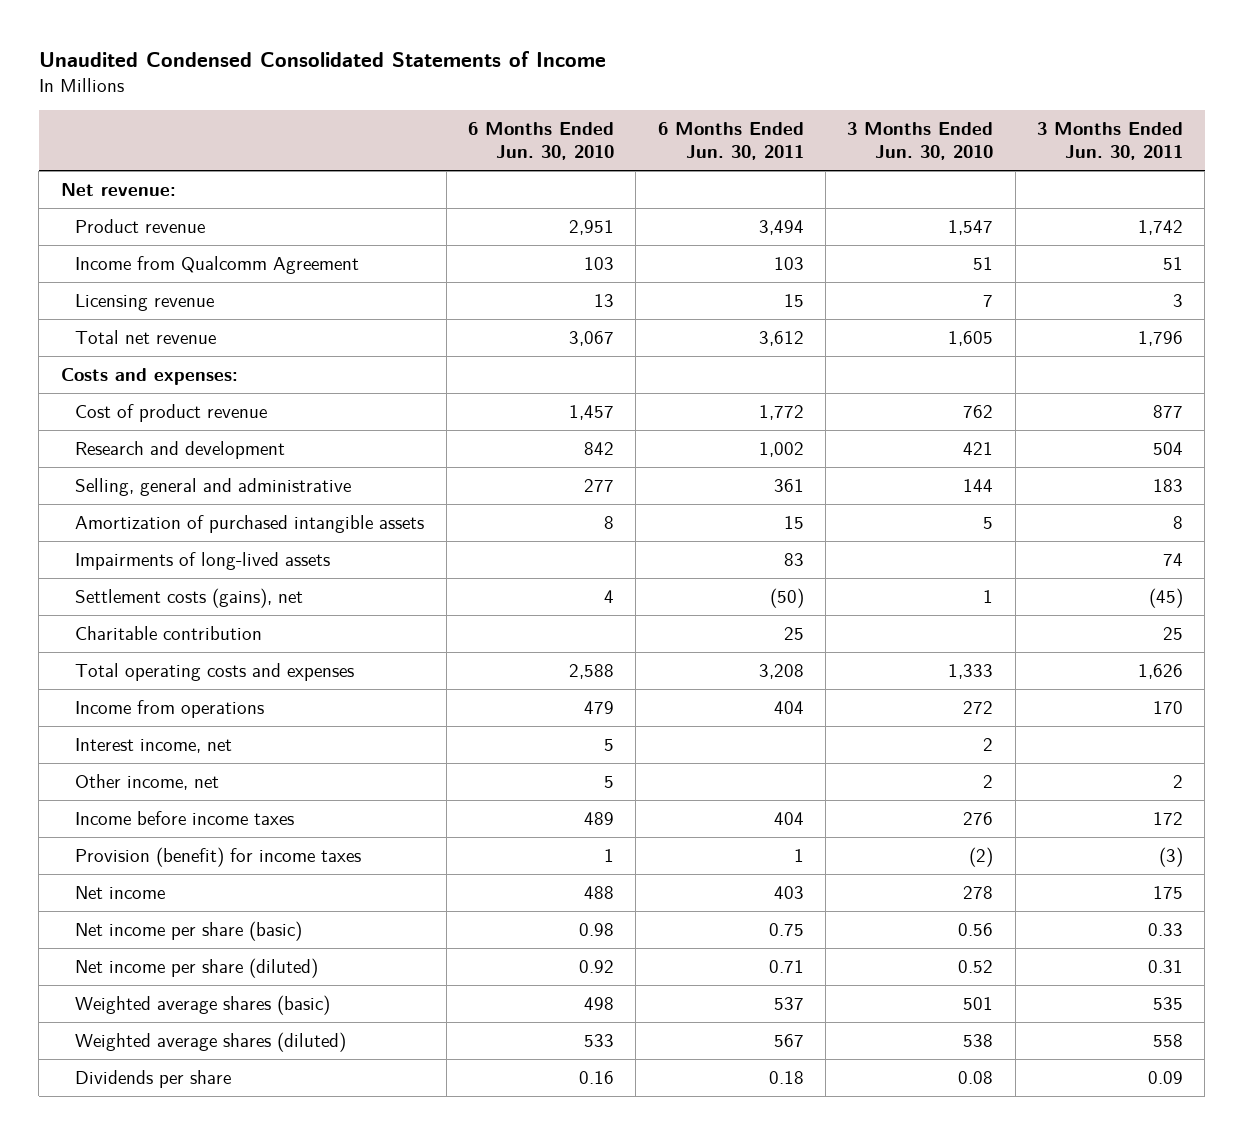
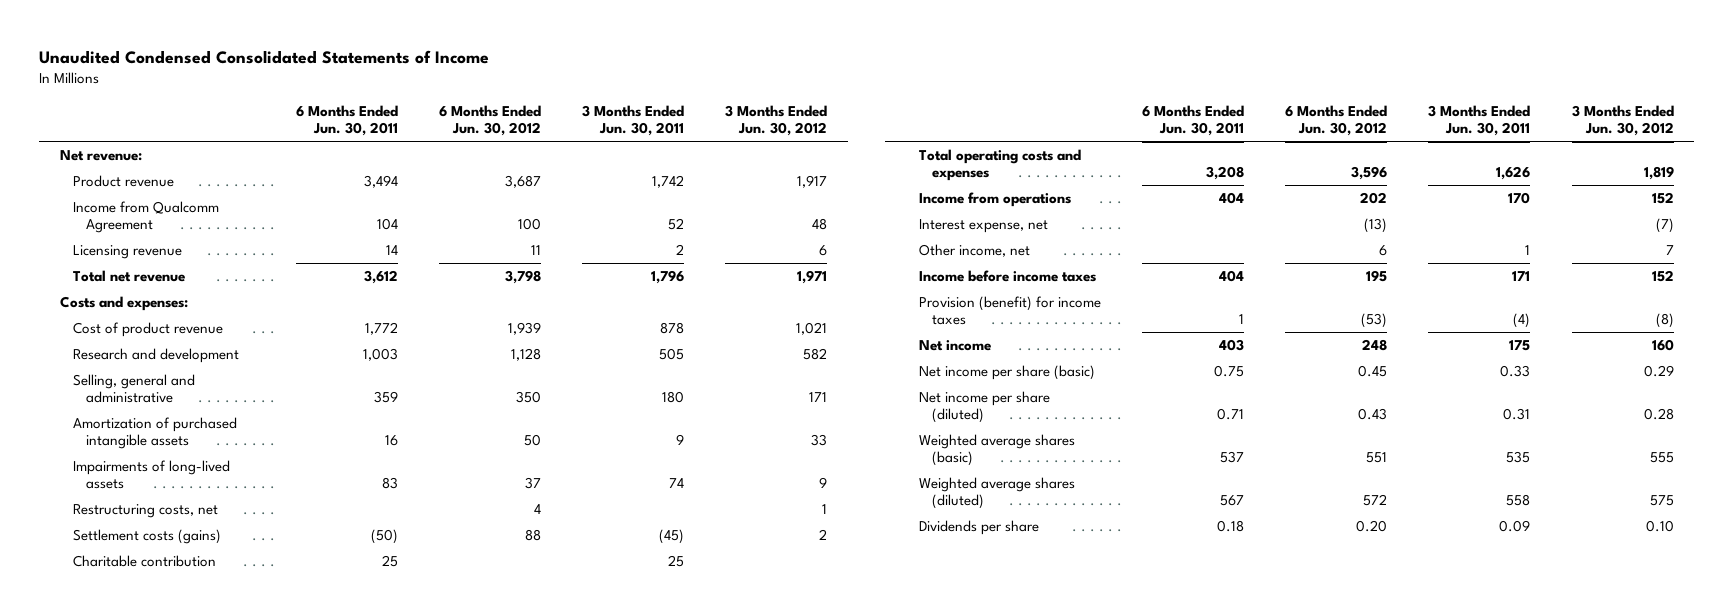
[467,122,614,161] 6 Months Ended Jun. 30, 2010 -> none
[847,122,994,161] 3 Months Ended Jun. 30, 2010 -> none
none -> [438,104,541,137] 6 Months Ended Jun. 30, 2012
none -> [725,104,828,137] 3 Months Ended Jun. 30, 2012
[773,256,804,270] 103 -> [376,218,398,231] 104
[1162,256,1183,270] 51 -> [668,218,685,231] 52
[783,293,804,307] 15 -> [385,244,398,255] 14
[1172,293,1183,307] 3 -> [676,243,685,255] 2
[1152,404,1183,418] 877 -> [660,321,685,334] 878
[758,441,804,457] 1,002 -> [362,347,398,361] 1,003
[1152,441,1183,455] 504 -> [659,347,685,360] 505
[773,478,804,492] 361 -> [373,391,398,404] 359
[1152,478,1183,492] 183 -> [662,391,685,404] 180
[783,515,804,529] 15 -> [384,435,398,447] 16
[1172,515,1183,529] 8 -> [676,434,685,446] 9
none -> [72,503,218,518] Restructuring costs, net
[75,587,304,608] Settlement costs (gains), net -> [72,528,221,544] Settlement costs (gains)
[75,737,233,753] Interest income, net -> [918,218,1048,233] Interest expense, net
[1172,774,1183,788] 2 -> [1525,244,1531,255] 1
[1152,811,1183,825] 172 -> [1512,270,1531,281] 171
[1158,846,1183,867] (3) -> [1513,313,1531,329] (4)

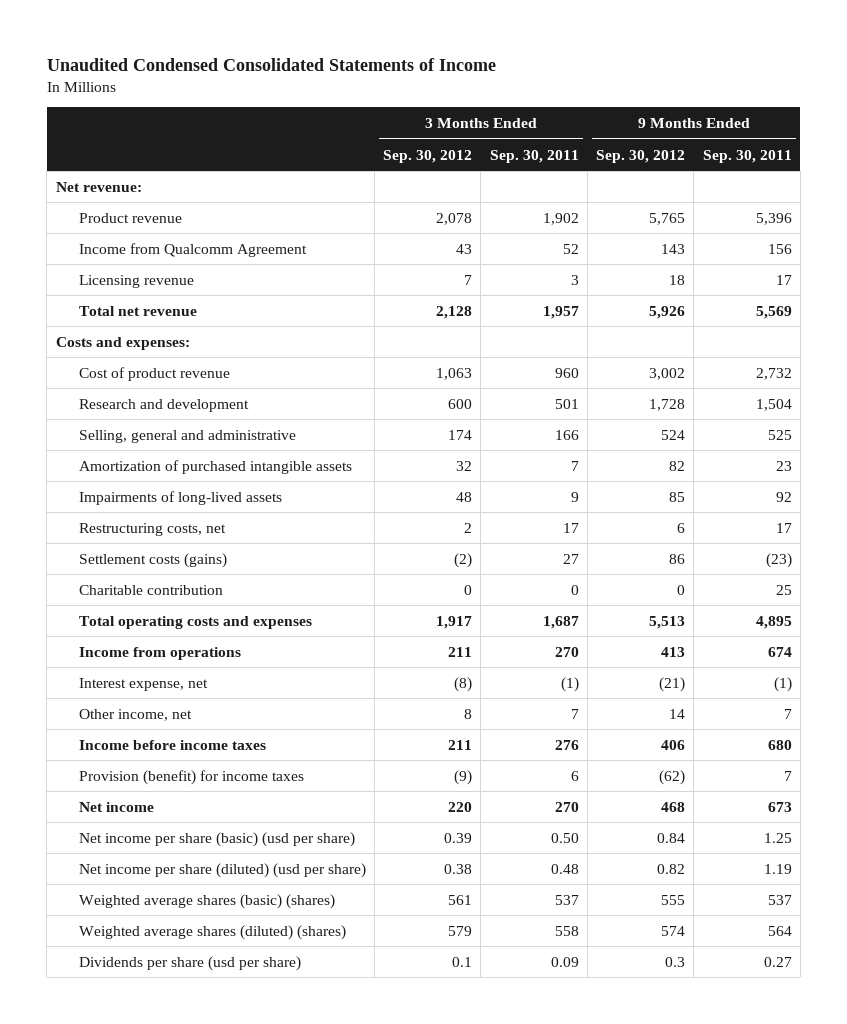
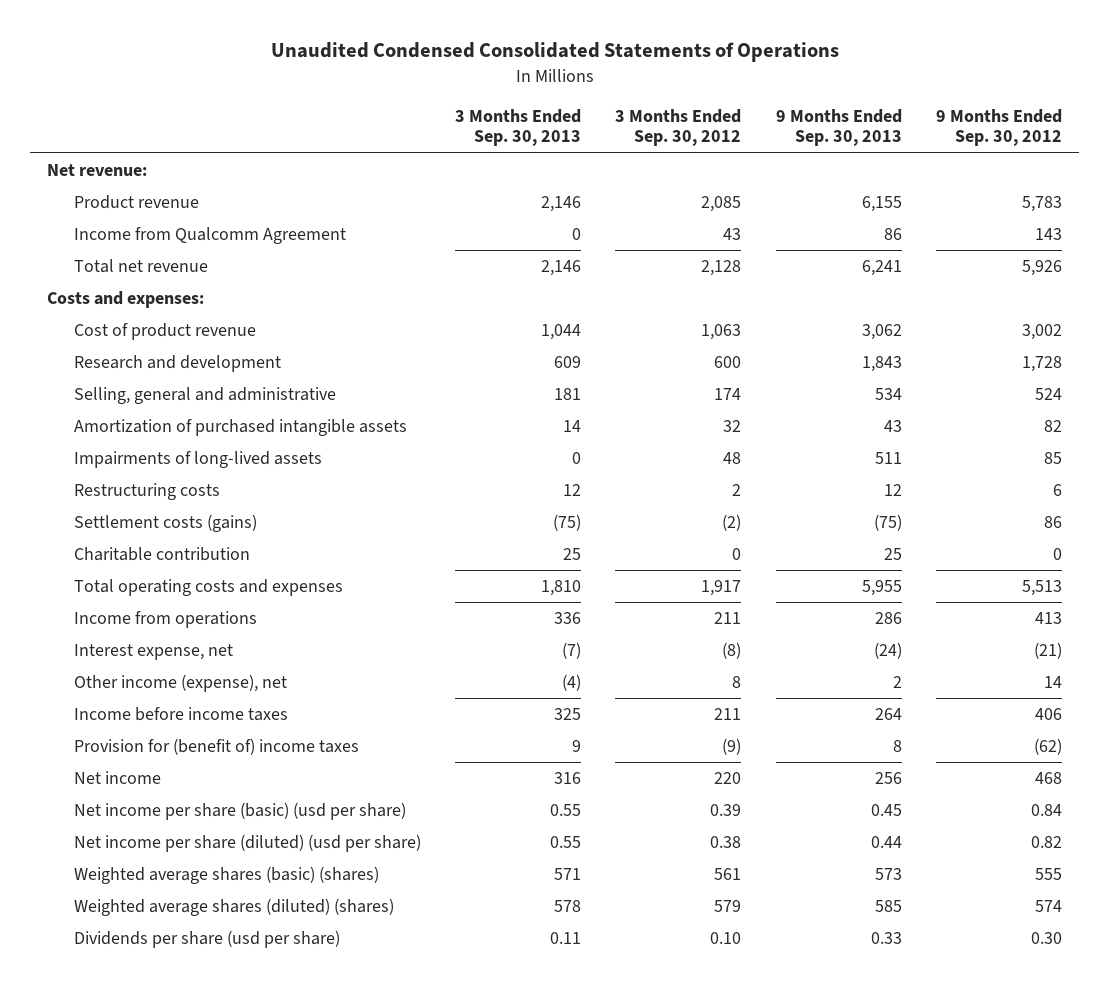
[46,58,496,72] Unaudited Condensed Consolidated Statements of Income -> [270,42,839,63] Unaudited Condensed Consolidated Statements of Operations
[489,149,579,163] Sep. 30, 2011 -> none
[702,149,792,163] Sep. 30, 2011 -> none
none -> [455,108,582,147] 3 Months Ended Sep. 30, 2013
none -> [775,108,902,147] 9 Months Ended Sep. 30, 2013
[436,212,473,225] 2,078 -> [701,196,742,213] 2,085
[649,212,686,225] 5,765 -> [1022,196,1063,213] 5,783
[78,274,194,288] Licensing revenue -> none
[78,522,226,536] Restructuring costs, net -> [73,483,220,501] Restructuring costs
[78,708,192,721] Other income, net -> [73,674,287,693] Other income (expense), net
[78,769,304,785] Provision (benefit) for income taxes -> [73,738,359,756] Provision for (benefit of) income taxes
[452,956,473,967] 0.1 -> [710,932,742,945] 0.10
[665,956,686,967] 0.3 -> [1031,932,1063,945] 0.30

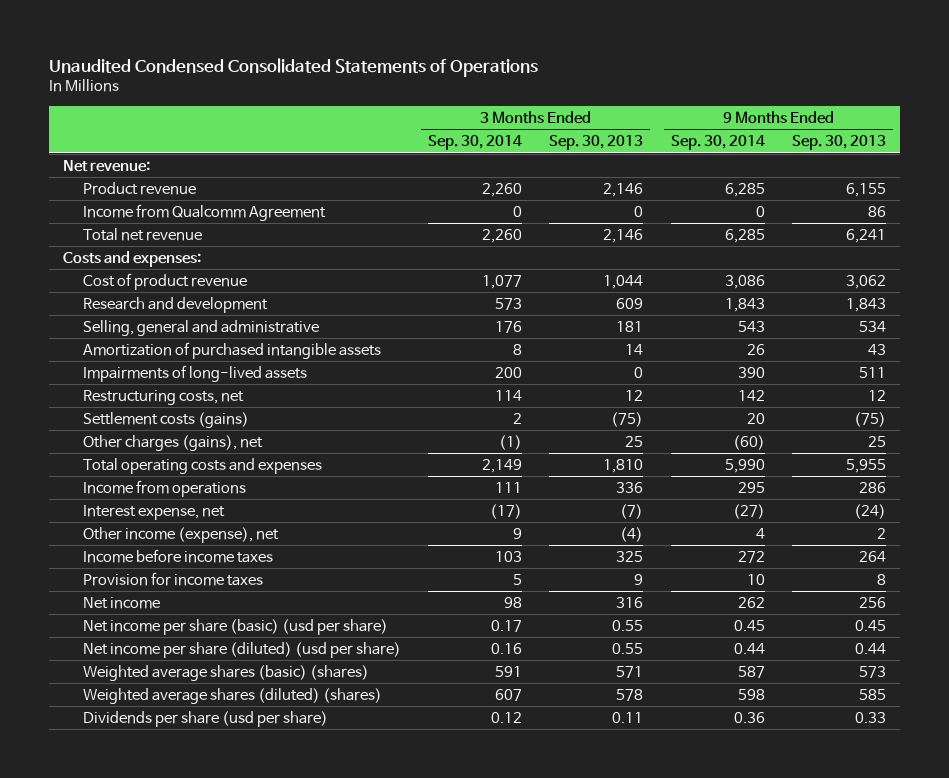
[615,108,742,147] 3 Months Ended Sep. 30, 2012 -> none
[936,108,1063,147] 9 Months Ended Sep. 30, 2012 -> none
none -> [428,135,523,151] Sep. 30, 2014
none -> [670,135,765,151] Sep. 30, 2014
[73,483,220,501] Restructuring costs -> [82,389,244,405] Restructuring costs, net
[73,547,250,562] Charitable contribution -> [82,434,263,451] Other charges (gains), net
[73,738,359,756] Provision for (benefit of) income taxes -> [82,571,263,586] Provision for income taxes

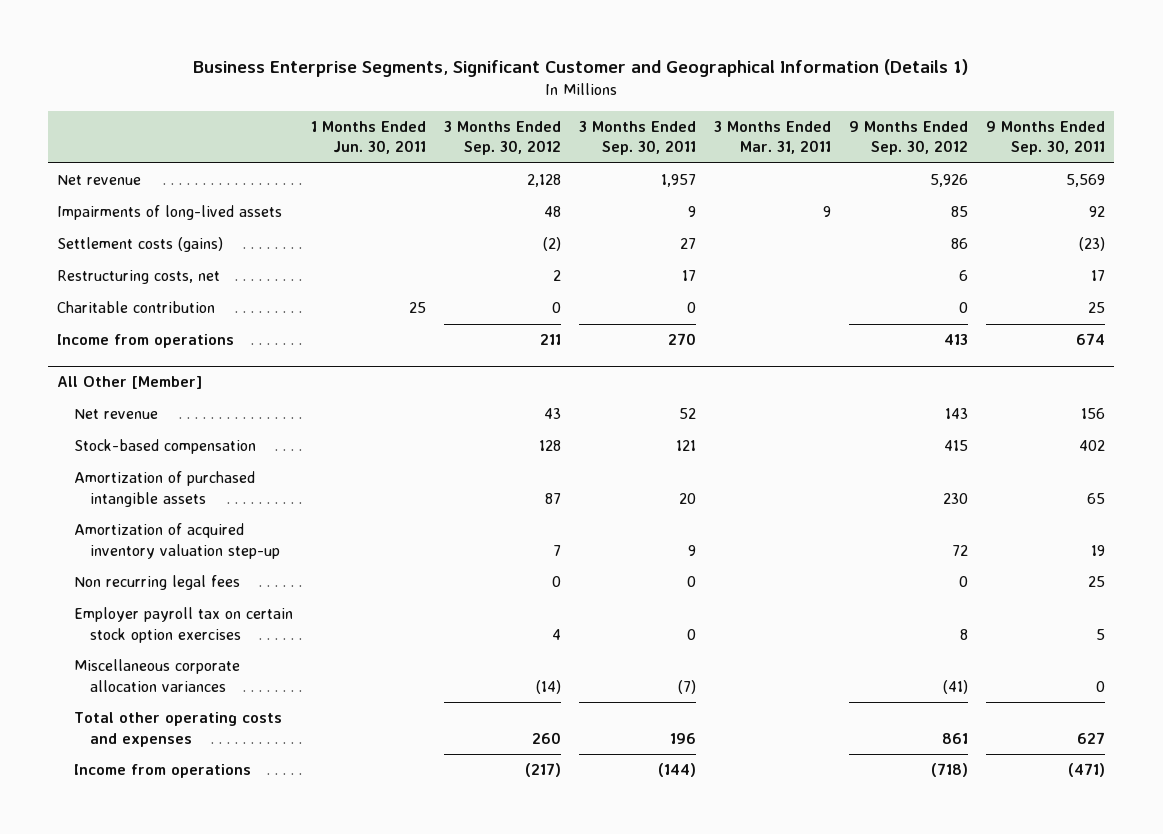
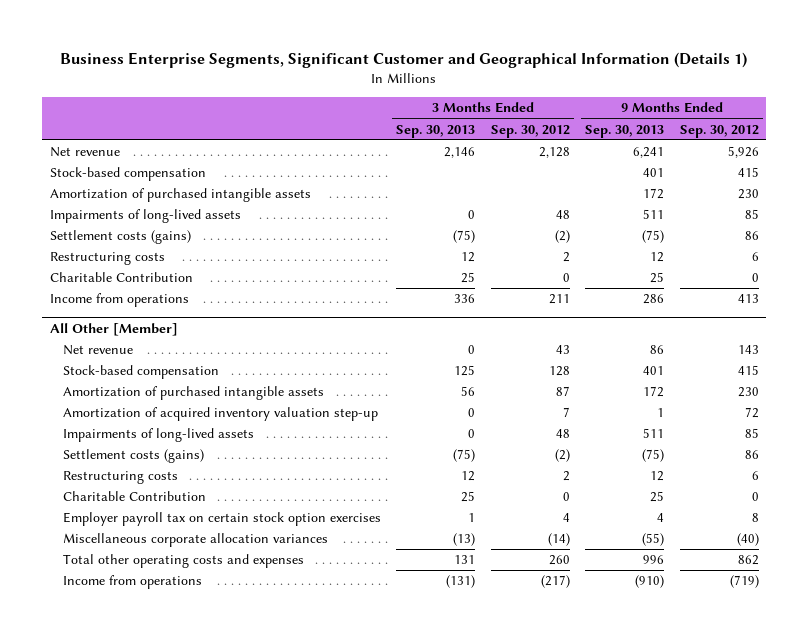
[310,121,426,155] 1 Months Ended Jun. 30, 2011 -> none
[579,121,697,156] 3 Months Ended Sep. 30, 2011 -> none
[714,121,832,155] 3 Months Ended Mar. 31, 2011 -> none
[986,121,1106,156] 9 Months Ended Sep. 30, 2011 -> none
none -> [396,124,476,138] Sep. 30, 2013
none -> [585,124,665,138] Sep. 30, 2013
none -> [49,167,206,182] Stock-based compensation
none -> [49,188,311,203] Amortization of purchased intangible assets
[57,270,221,285] Restructuring costs, net -> [49,252,165,266] Restructuring costs
[57,301,216,314] Charitable contribution -> [49,272,193,283] Charitable Contribution
[73,575,240,591] Non recurring legal fees -> none
none -> [62,428,254,443] Impairments of long-lived assets
none -> [62,449,204,464] Settlement costs (gains)
none -> [62,471,178,485] Restructuring costs
none -> [62,491,206,502] Charitable Contribution
[943,679,969,694] (41) -> [736,533,759,547] (40)
[942,732,969,744] 861 -> [737,555,759,566] 862
[931,763,969,778] (718) -> [729,575,759,589] (719)

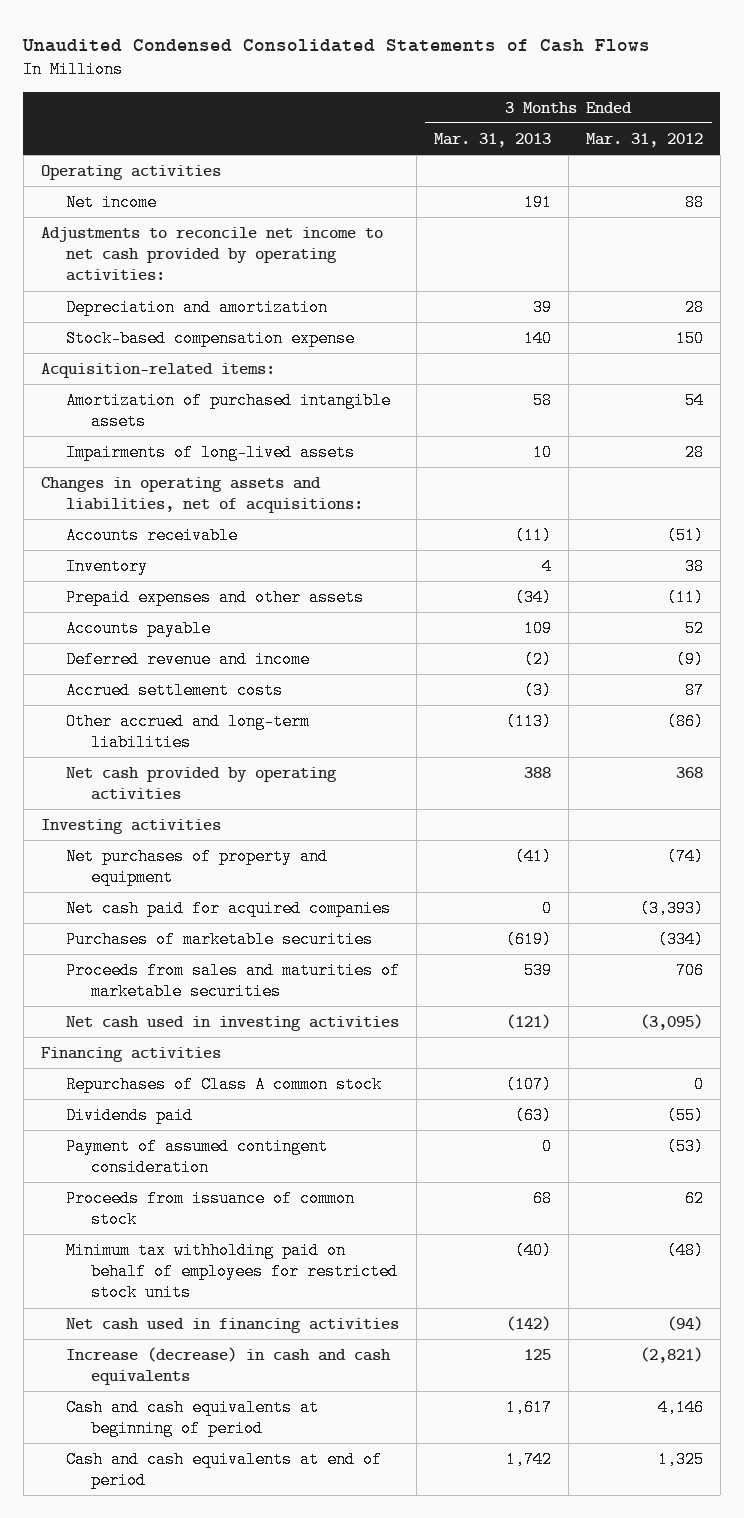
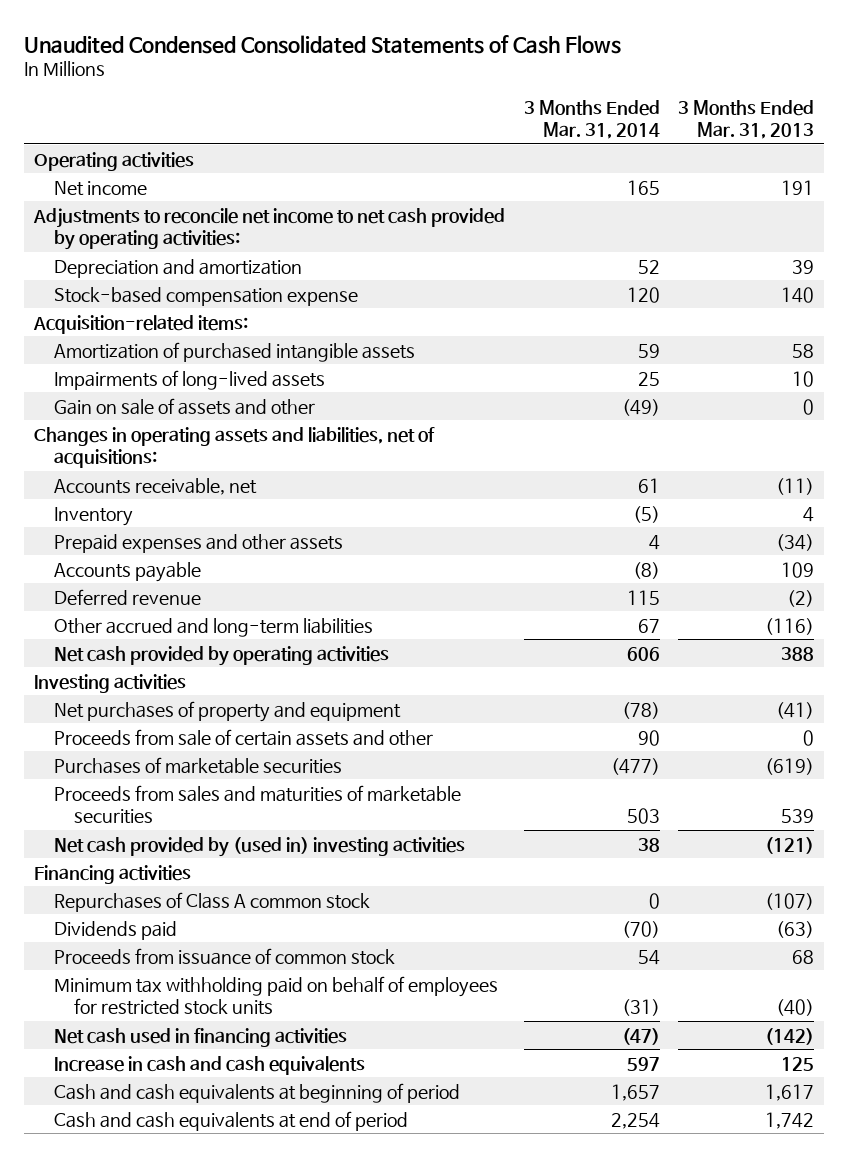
[585,132,703,147] Mar. 31, 2012 -> none
none -> [523,99,660,140] 3 Months Ended Mar. 31, 2014
none -> [53,397,315,415] Gain on sale of assets and other
[65,526,238,544] Accounts receivable -> [53,477,257,495] Accounts receivable, net
[65,681,283,699] Accrued settlement costs -> none
[65,650,310,668] Deferred revenue and income -> [53,588,201,605] Deferred revenue
[505,712,552,730] (113) -> [765,617,815,635] (116)
[65,899,391,917] Net cash paid for acquired companies -> none
none -> [53,728,433,746] Proceeds from sale of certain assets and other
[65,1015,399,1031] Net cash used in investing activities -> [53,836,465,857] Net cash provided by (used in) investing activities
[65,1137,328,1177] Payment of assumed contingent consideration -> none
[65,1346,391,1386] Increase (decrease) in cash and cash equivalents -> [53,1055,365,1075] Increase in cash and cash equivalents

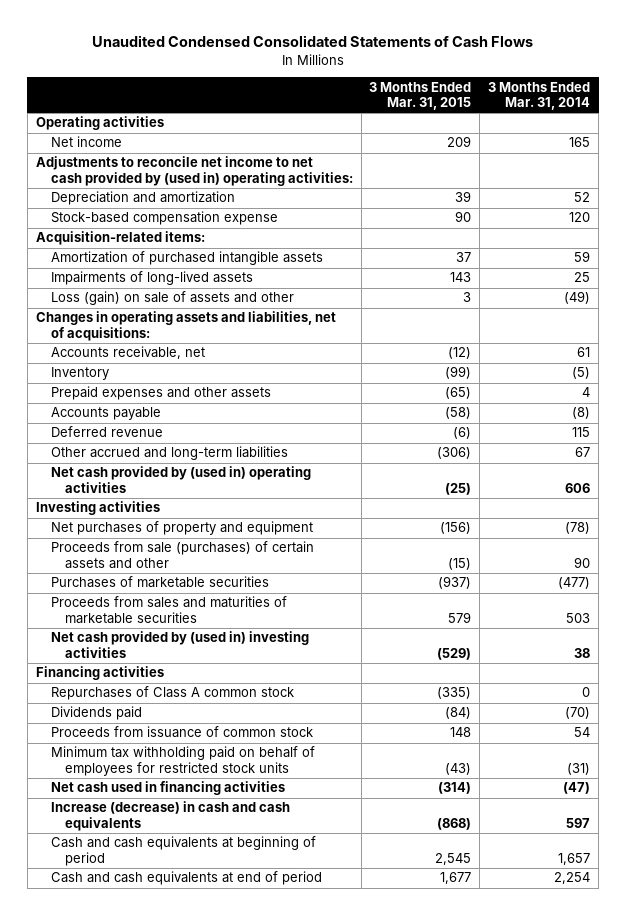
[678,99,815,140] 3 Months Ended Mar. 31, 2013 -> none
none -> [369,81,472,111] 3 Months Ended Mar. 31, 2015
[32,207,505,250] Adjustments to reconcile net income to net cash provided by operating activities: -> [35,156,353,186] Adjustments to reconcile net income to net cash provided by (used in) operating activities:
[53,397,315,415] Gain on sale of assets and other -> [50,291,294,306] Loss (gain) on sale of assets and other
[53,645,389,666] Net cash provided by operating activities -> [50,466,311,493] Net cash provided by (used in) operating activities
[53,728,433,746] Proceeds from sale of certain assets and other -> [50,541,314,569] Proceeds from sale (purchases) of certain assets and other
[53,1055,365,1075] Increase in cash and cash equivalents -> [50,801,290,831] Increase (decrease) in cash and cash equivalents

